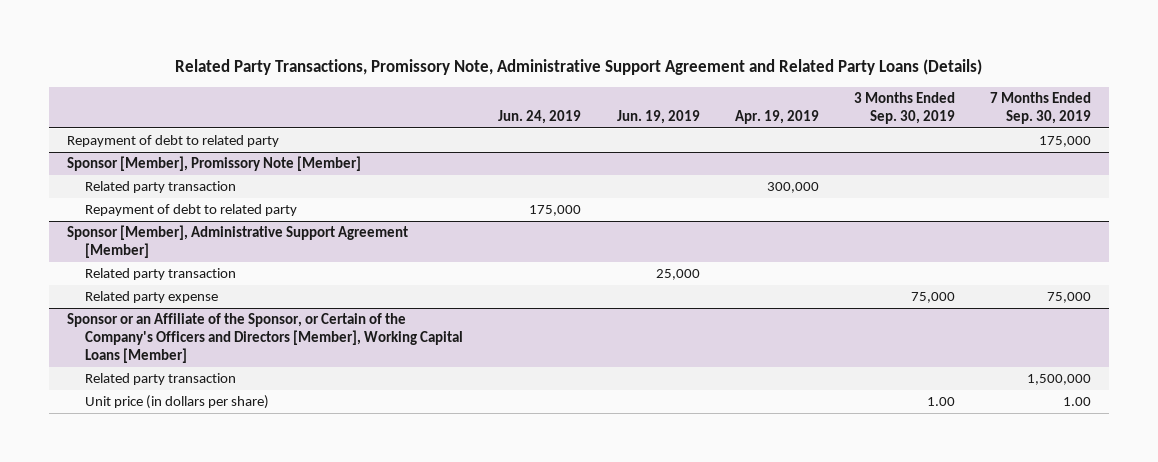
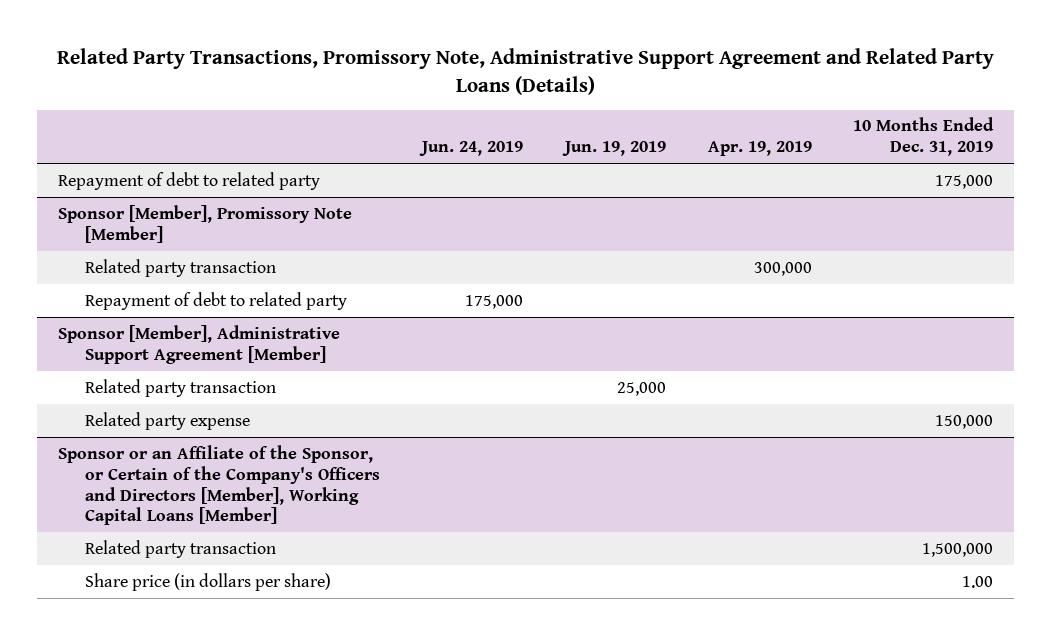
[854,92,956,124] 3 Months Ended Sep. 30, 2019 -> none
[990,92,1092,124] 7 Months Ended Sep. 30, 2019 -> none
none -> [853,117,995,157] 10 Months Ended Dec. 31, 2019
[85,395,270,410] Unit price (in dollars per share) -> [84,572,331,591] Share price (in dollars per share)

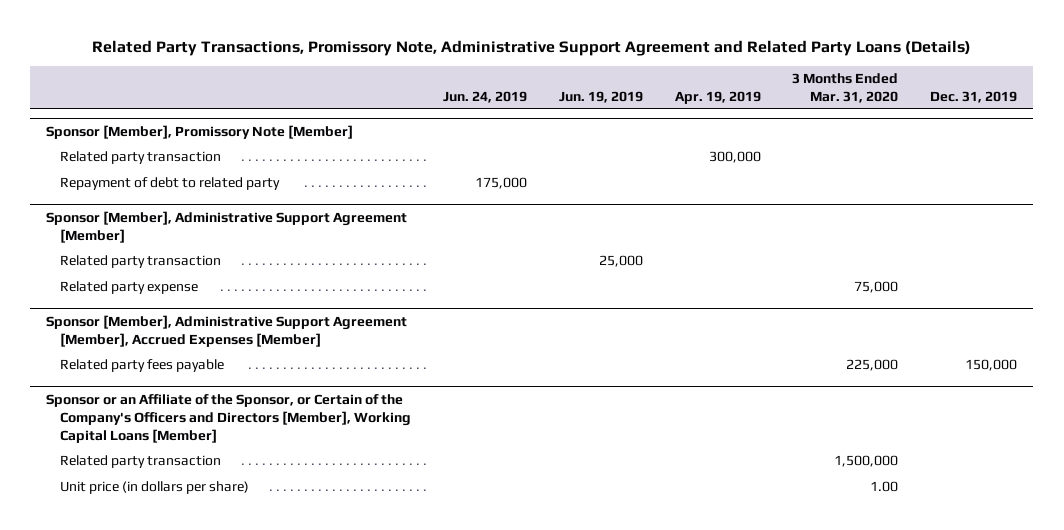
[853,117,995,157] 10 Months Ended Dec. 31, 2019 -> none
none -> [792,73,899,103] 3 Months Ended Mar. 31, 2020
none -> [930,90,1018,103] Dec. 31, 2019
[57,171,320,190] Repayment of debt to related party -> none
none -> [46,315,408,347] Sponsor [Member], Administrative Support Agreement [Member], Accrued Expenses [Member]
none -> [59,359,224,373] Related party fees payable
[84,572,331,591] Share price (in dollars per share) -> [59,481,249,495] Unit price (in dollars per share)

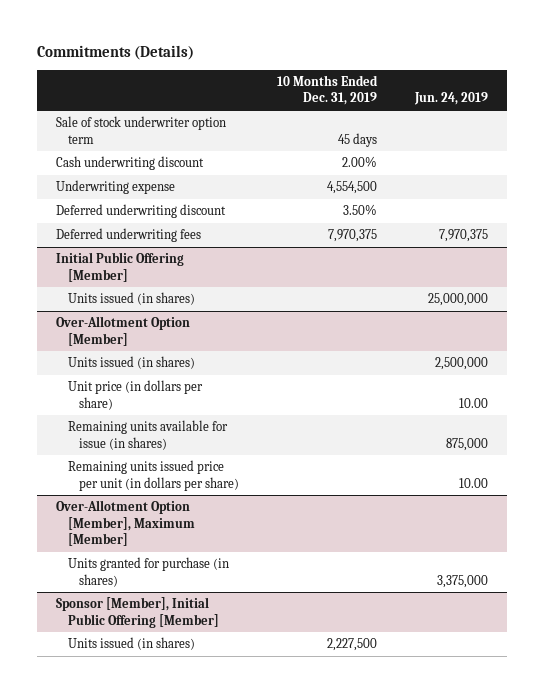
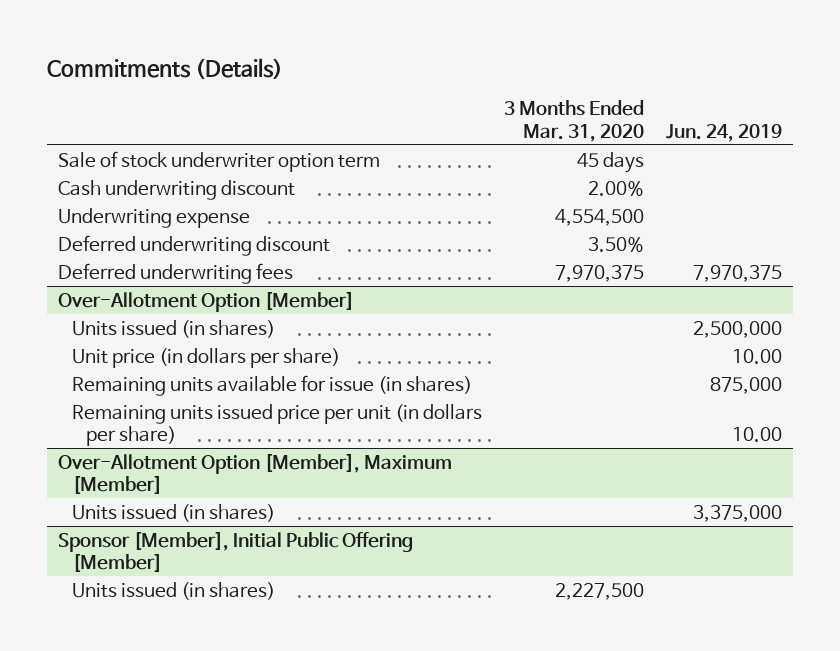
[277,75,379,106] 10 Months Ended Dec. 31, 2019 -> none
none -> [503,100,644,142] 3 Months Ended Mar. 31, 2020
[56,252,185,282] Initial Public Offering [Member] -> none
[67,292,195,306] Units issued (in shares) -> none
[67,557,229,587] Units granted for purchase (in shares) -> [71,503,275,522] Units issued (in shares)

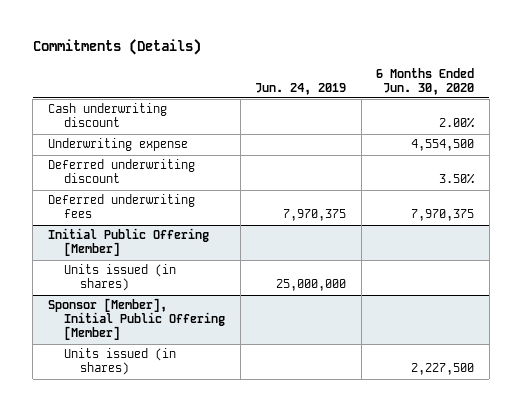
[503,100,644,142] 3 Months Ended Mar. 31, 2020 -> none
none -> [376,67,475,95] 6 Months Ended Jun. 30, 2020
[57,150,380,172] Sale of stock underwriter option term -> none
[57,290,354,312] Over-Allotment Option [Member] -> none
[71,319,275,338] Units issued (in shares) -> none
[71,347,340,368] Unit price (in dollars per share) -> none
[71,374,472,396] Remaining units available for issue (in shares) -> none
[71,403,482,447] Remaining units issued price per unit (in dollars per share) -> none
[57,452,452,495] Over-Allotment Option [Member], Maximum [Member] -> none
[71,503,275,522] Units issued (in shares) -> none
none -> [47,228,209,257] Initial Public Offering [Member]
none -> [64,264,177,292] Units issued (in shares)

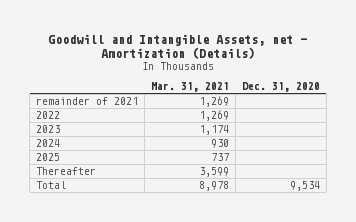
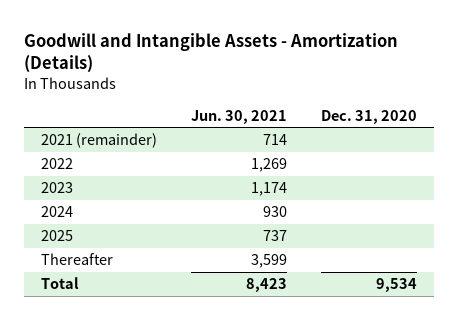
[47,33,307,59] Goodwill and Intangible Assets, net - Amortization (Details) -> [24,32,399,74] Goodwill and Intangible Assets - Amortization (Details)
[150,82,229,93] Mar. 31, 2021 -> none
none -> [191,109,288,124] Jun. 30, 2021
[35,97,138,106] remainder of 2021 -> [41,133,158,149] 2021 (remainder)

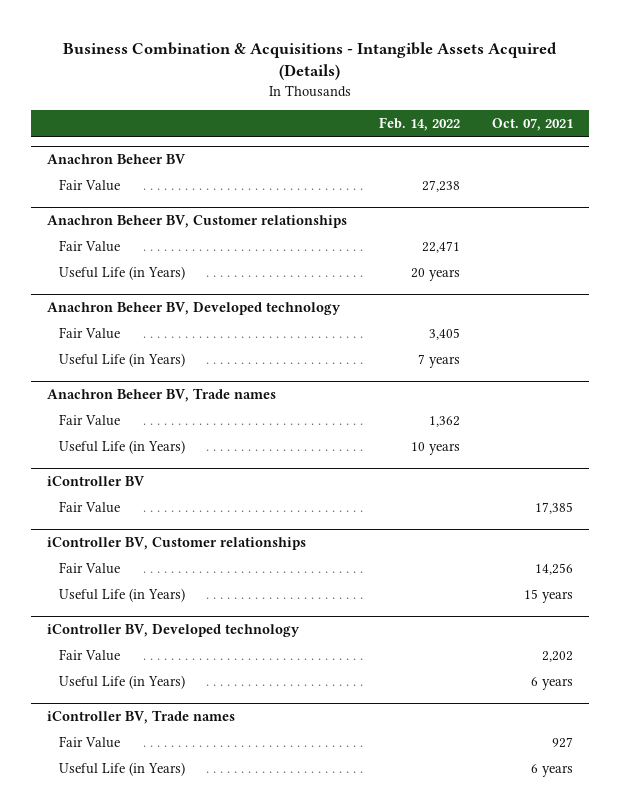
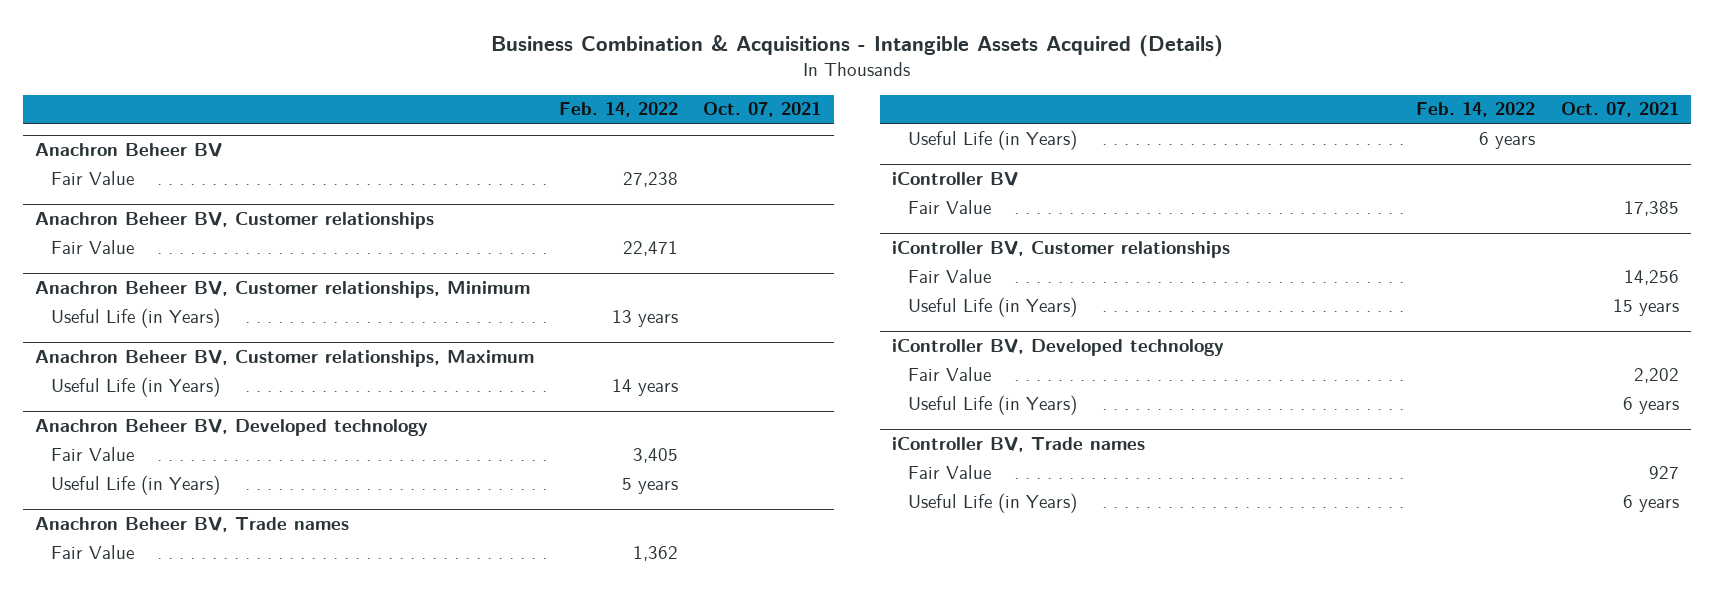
[58,265,185,280] Useful Life (in Years) -> none
none -> [35,281,531,299] Anachron Beheer BV, Customer relationships, Minimum
none -> [51,307,221,328] Useful Life (in Years)
none -> [35,350,535,368] Anachron Beheer BV, Customer relationships, Maximum
none -> [51,376,221,397] Useful Life (in Years)
[417,353,460,368] 7 years -> [622,477,679,494] 5 years
[410,441,460,455] 10 years -> [1479,131,1536,149] 6 years

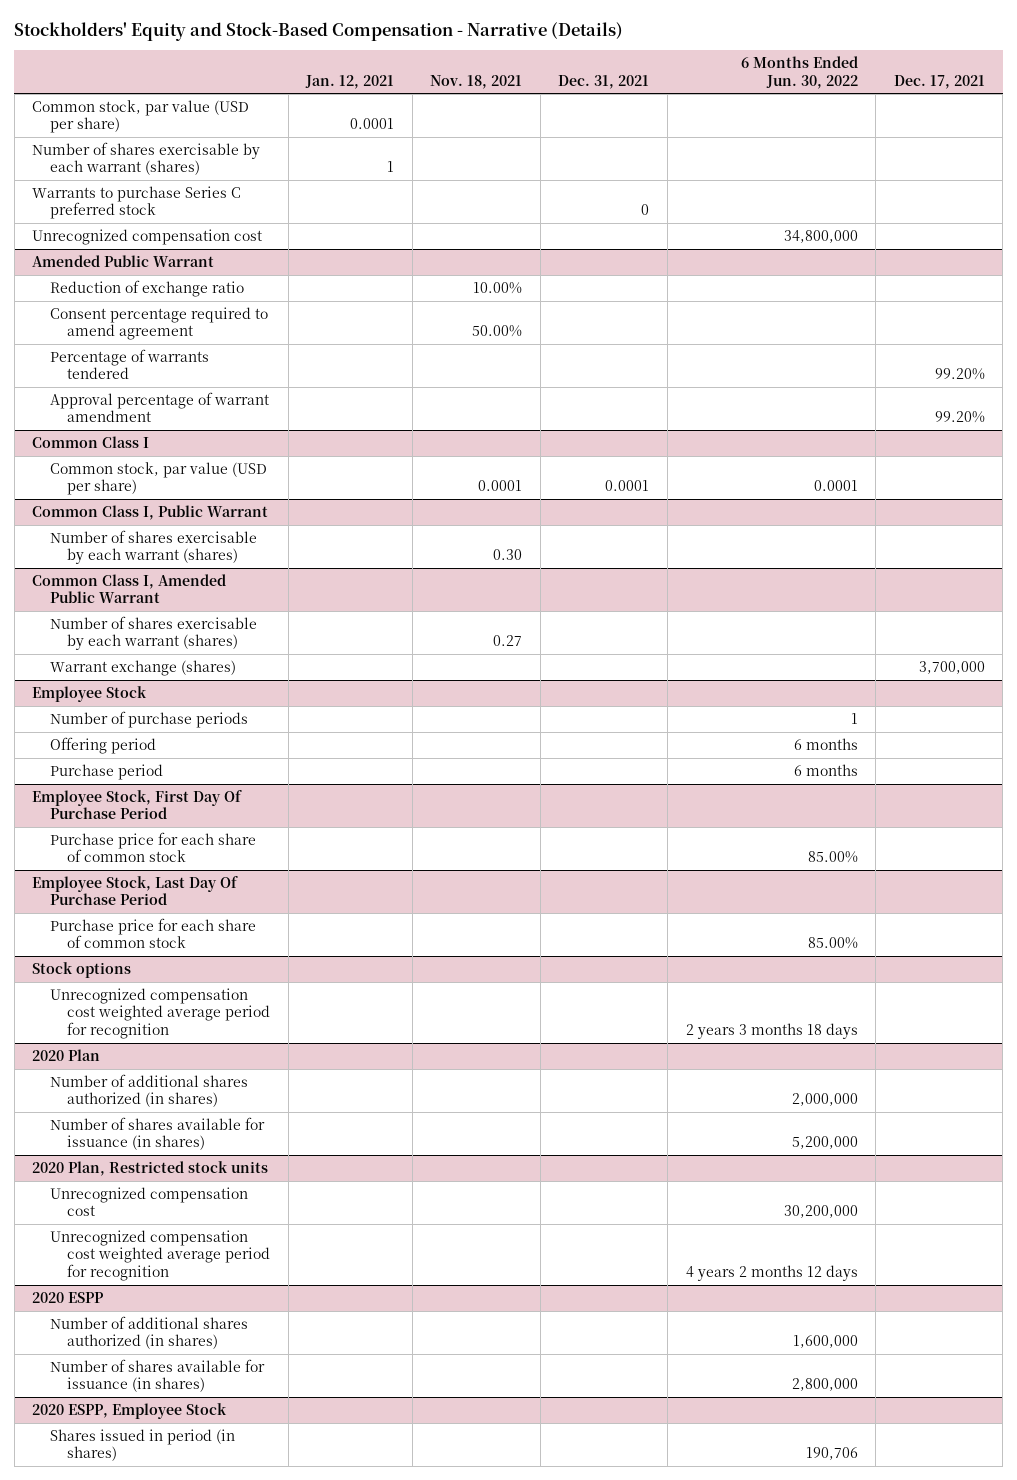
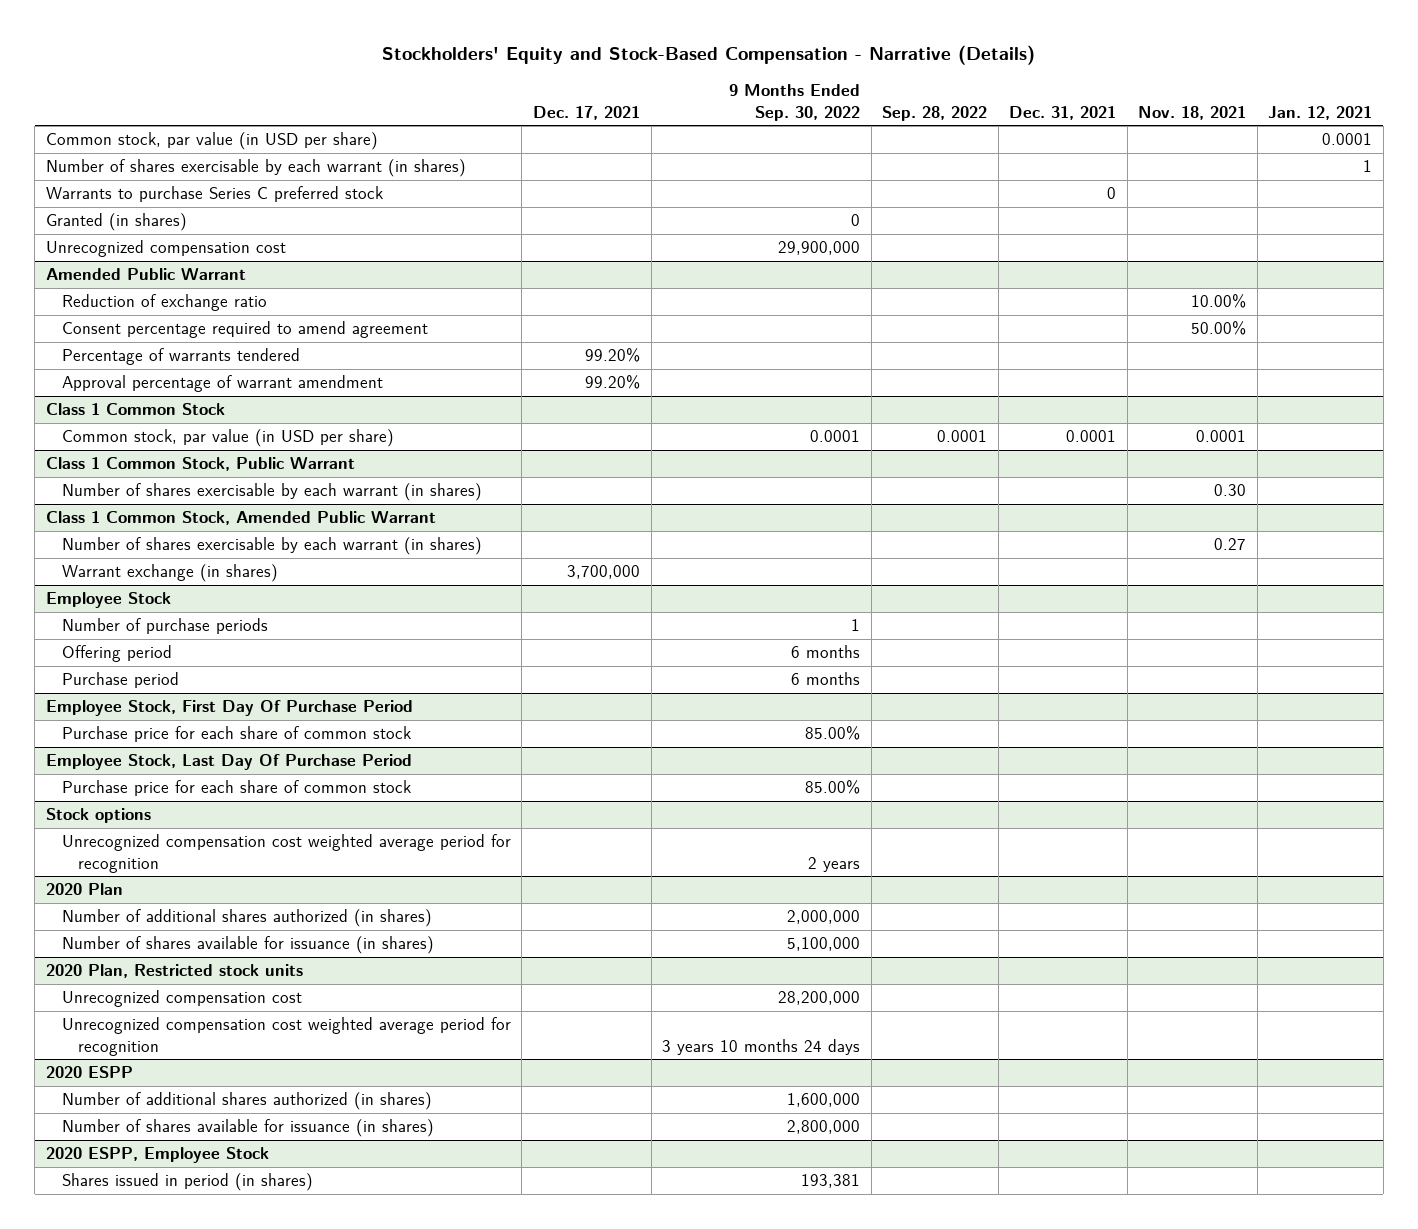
[740,56,858,89] 6 Months Ended Jun. 30, 2022 -> none
none -> [729,84,861,121] 9 Months Ended Sep. 30, 2022
none -> [882,105,988,121] Sep. 28, 2022
[32,99,250,134] Common stock, par value (USD per share) -> [45,132,378,151] Common stock, par value (in USD per share)
[32,141,261,176] Number of shares exercisable by each warrant (shares) -> [45,159,466,178] Number of shares exercisable by each warrant (in shares)
none -> [45,213,187,232] Granted (in shares)
[32,435,150,448] Common Class I -> [45,403,225,416] Class 1 Common Stock
[49,461,267,496] Common stock, par value (USD per share) -> [61,429,394,448] Common stock, par value (in USD per share)
[32,504,269,520] Common Class I, Public Warrant -> [45,457,355,472] Class 1 Common Stock, Public Warrant
[49,529,257,565] Number of shares exercisable by each warrant (shares) -> [61,483,482,502] Number of shares exercisable by each warrant (in shares)
[32,573,227,604] Common Class I, Amended Public Warrant -> [45,511,436,526] Class 1 Common Stock, Amended Public Warrant
[49,615,257,651] Number of shares exercisable by each warrant (shares) -> [61,537,482,556] Number of shares exercisable by each warrant (in shares)
[49,659,236,676] Warrant exchange (shares) -> [61,564,278,583] Warrant exchange (in shares)

